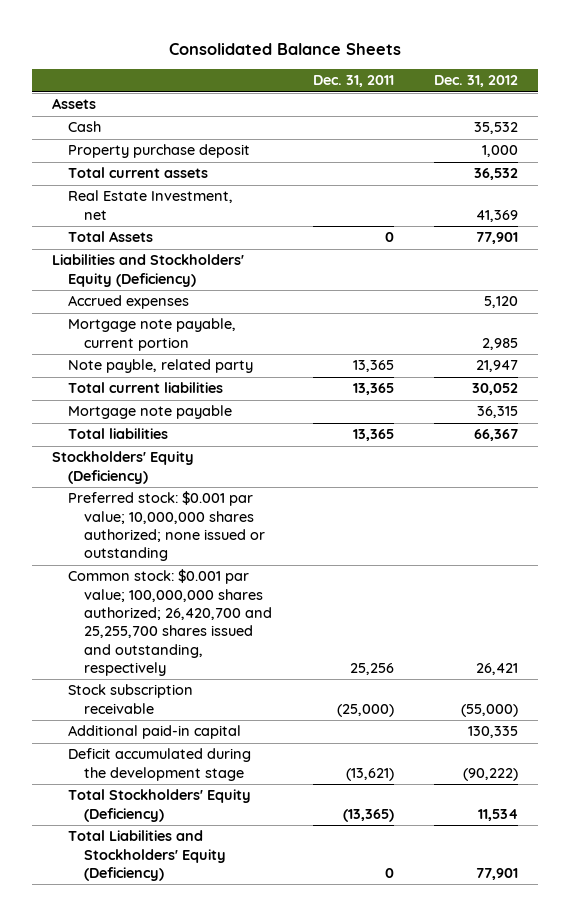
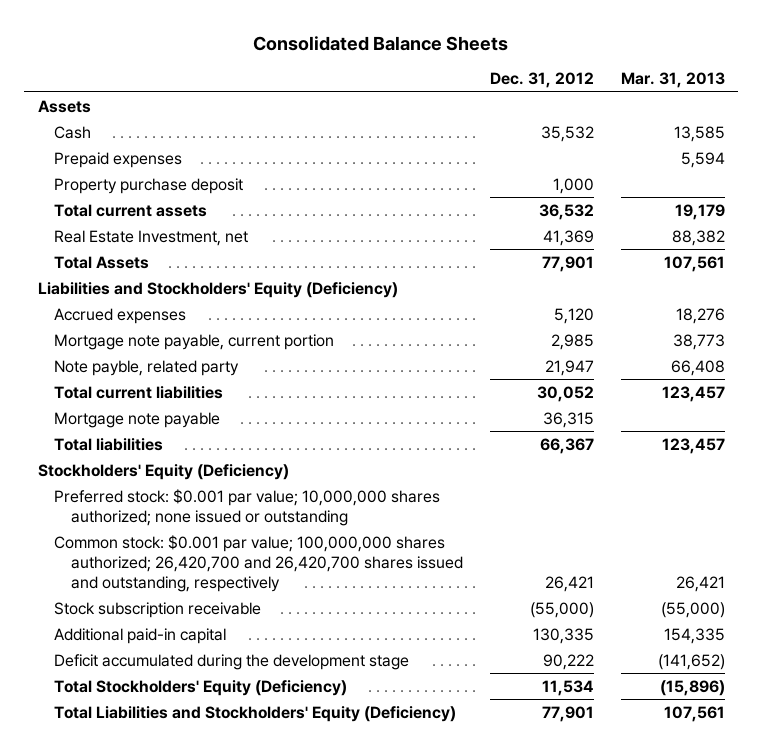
[312,75,394,88] Dec. 31, 2011 -> none
none -> [620,72,725,89] Mar. 31, 2013
none -> [54,151,183,168] Prepaid expenses
[68,569,273,677] Common stock: $0.001 par value; 100,000,000 shares authorized; 26,420,700 and 25,255,700 shares issued and outstanding, respectively -> [54,534,463,592] Common stock: $0.001 par value; 100,000,000 shares authorized; 26,420,700 and 26,420,700 shares issued and outstanding, respectively
[463,767,519,781] (90,222) -> [542,653,594,670] 90,222

